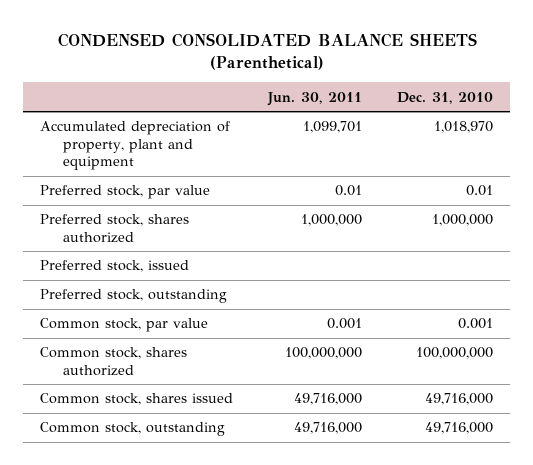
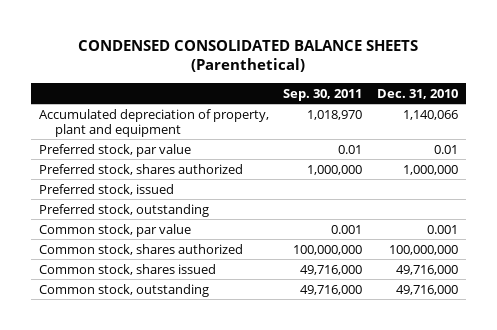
[267,91,363,106] Jun. 30, 2011 -> none
none -> [283,88,363,101] Sep. 30, 2011
[433,121,493,134] 1,018,970 -> [403,109,459,120] 1,140,066

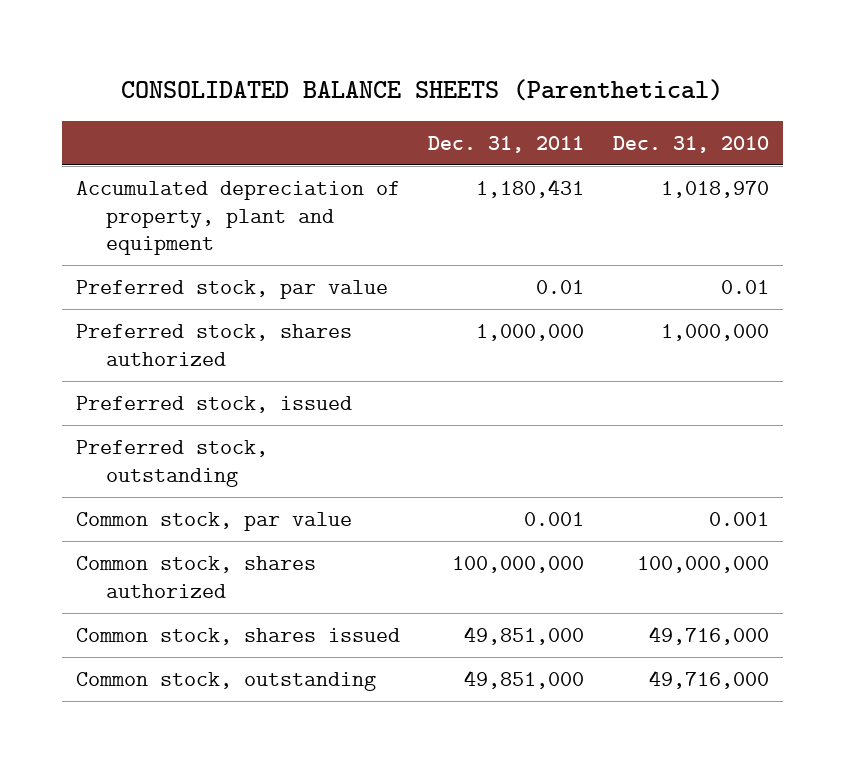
[78,39,419,73] CONDENSED CONSOLIDATED BALANCE SHEETS (Parenthetical) -> [121,78,724,101] CONSOLIDATED BALANCE SHEETS (Parenthetical)
[283,88,363,101] Sep. 30, 2011 -> none
none -> [428,135,585,153] Dec. 31, 2011
[403,109,459,120] 1,140,066 -> [660,181,769,199] 1,018,970

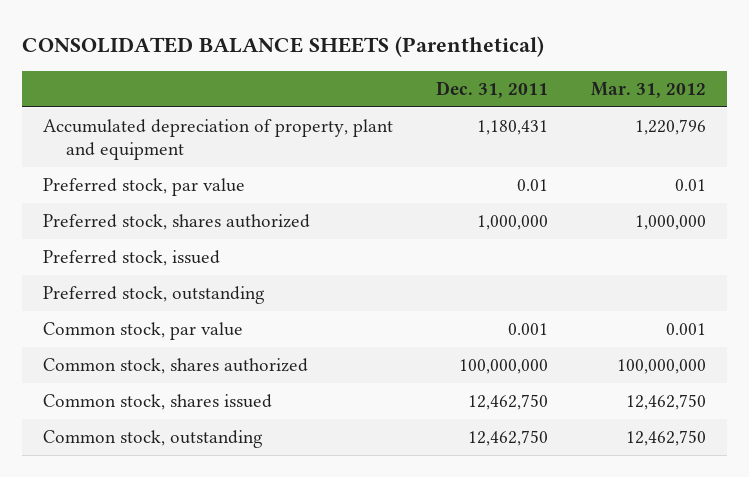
[612,135,769,153] Dec. 31, 2010 -> none
none -> [590,81,706,98] Mar. 31, 2012
[464,626,585,646] 49,851,000 -> [468,394,549,411] 12,462,750
[464,670,585,690] 49,851,000 -> [468,430,549,447] 12,462,750

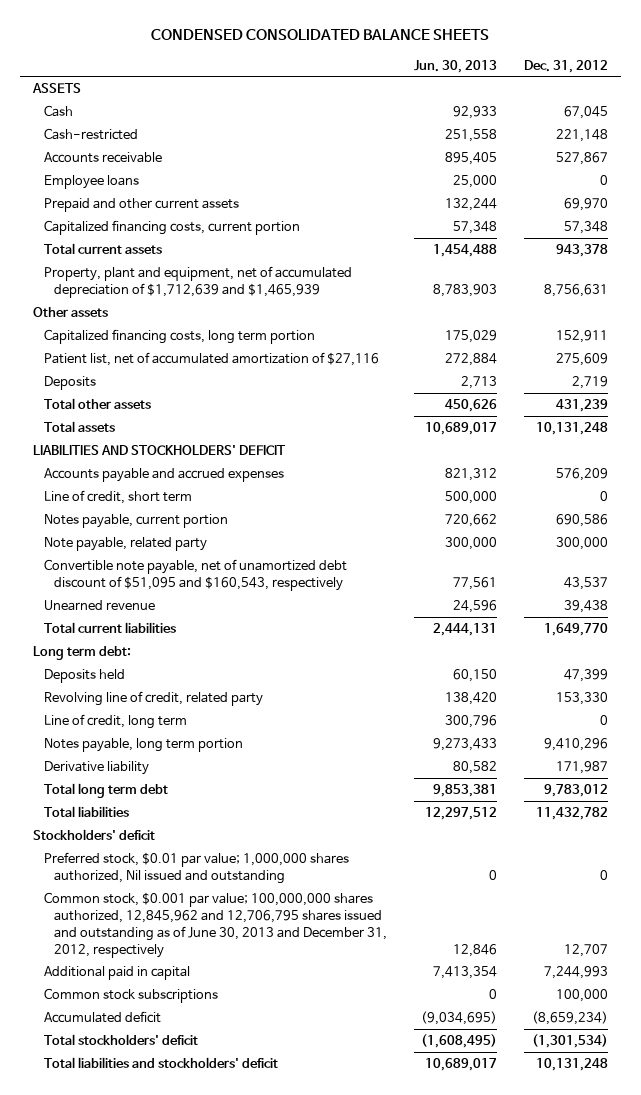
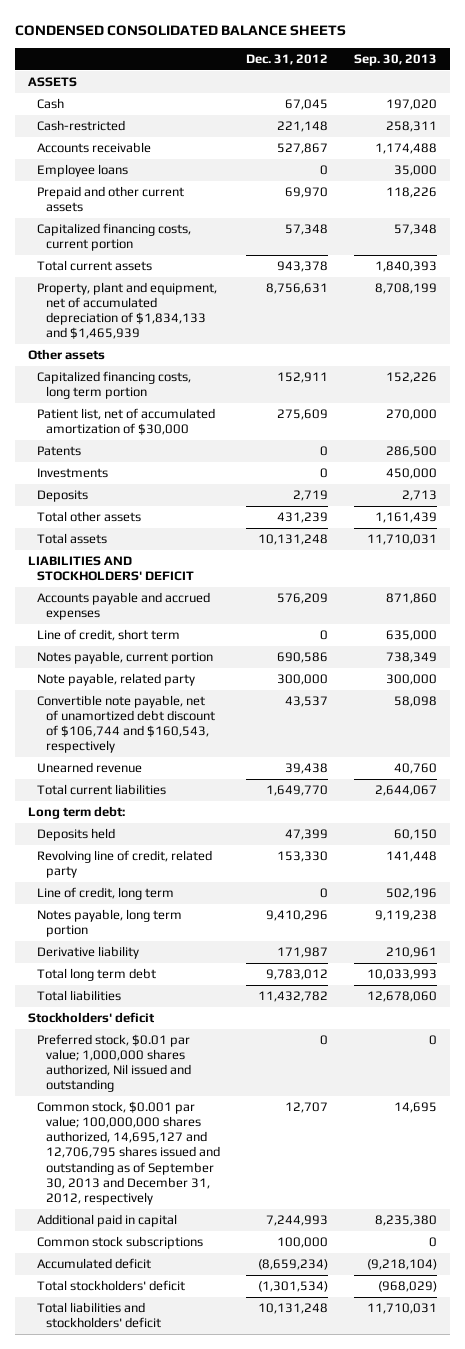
[414,59,498,73] Jun. 30, 2013 -> none
none -> [353,54,437,67] Sep. 30, 2013
[43,266,352,299] Property, plant and equipment, net of accumulated depreciation of $1,712,639 and $1,465,939 -> [37,282,218,340] Property, plant and equipment, net of accumulated depreciation of $1,834,133 and $1,465,939
[43,352,379,367] Patient list, net of accumulated amortization of $27,116 -> [37,408,216,436] Patient list, net of accumulated amortization of $30,000
none -> [37,446,82,457] Patents
none -> [37,468,109,479] Investments
[43,559,347,592] Convertible note payable, net of unamortized debt discount of $51,095 and $160,543, respectively -> [37,695,216,754] Convertible note payable, net of unamortized debt discount of $106,744 and $160,543, respectively
[43,892,388,958] Common stock, $0.001 par value; 100,000,000 shares authorized, 12,845,962 and 12,706,795 shares issued and outstanding as of June 30, 2013 and December 31, 2012, respectively -> [37,1101,221,1205] Common stock, $0.001 par value; 100,000,000 shares authorized, 14,695,127 and 12,706,795 shares issued and outstanding as of September 30, 2013 and December 31, 2012, respectively

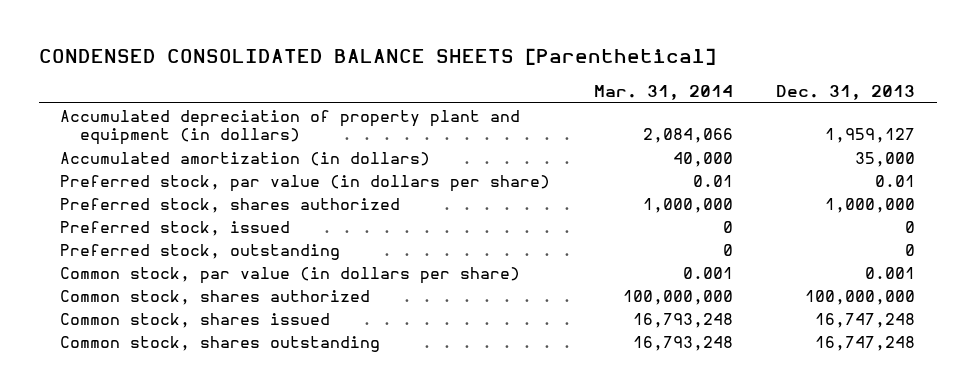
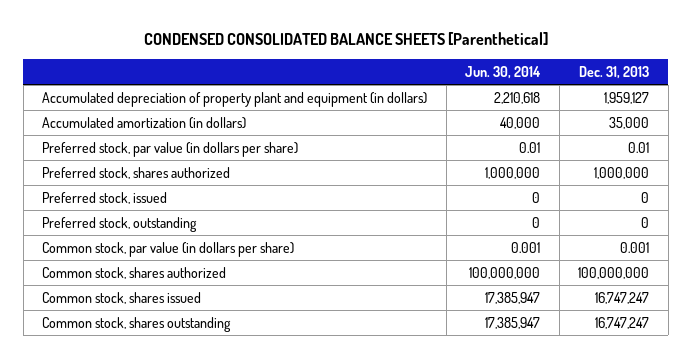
[593,84,733,100] Mar. 31, 2014 -> none
none -> [465,65,542,79] Jun. 30, 2014
[815,312,916,328] 16,747,248 -> [595,291,650,304] 16,747,247
[815,335,916,351] 16,747,248 -> [595,316,650,329] 16,747,247

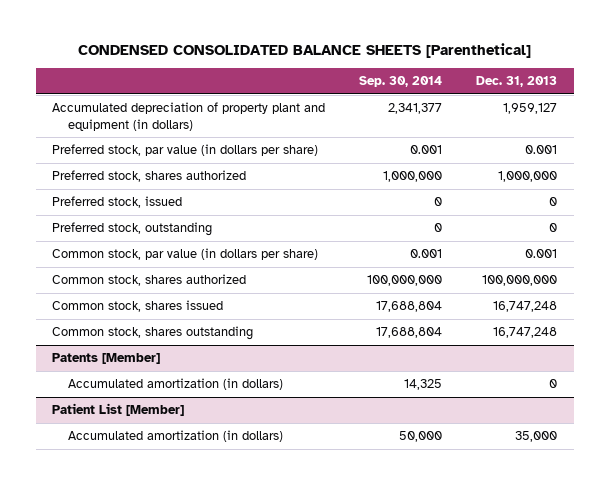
[465,65,542,79] Jun. 30, 2014 -> none
none -> [359,76,443,88] Sep. 30, 2014
[42,116,247,129] Accumulated amortization (in dollars) -> none
[628,141,650,153] 0.01 -> [525,145,558,155] 0.001
[595,291,650,304] 16,747,247 -> [493,301,558,313] 16,747,248
[595,316,650,329] 16,747,247 -> [493,327,558,339] 16,747,248
none -> [52,353,161,365] Patents [Member]
none -> [67,378,283,391] Accumulated amortization (in dollars)
none -> [52,403,185,417] Patient List [Member]
none -> [67,430,283,443] Accumulated amortization (in dollars)

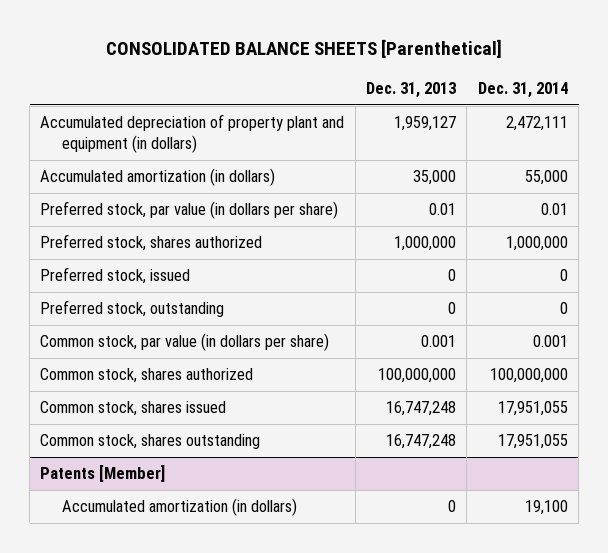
[77,43,531,59] CONDENSED CONSOLIDATED BALANCE SHEETS [Parenthetical] -> [106,39,503,59] CONSOLIDATED BALANCE SHEETS [Parenthetical]
[359,76,443,88] Sep. 30, 2014 -> none
none -> [477,82,568,99] Dec. 31, 2014
none -> [40,168,276,187] Accumulated amortization (in dollars)
[525,145,558,155] 0.001 -> [429,203,457,216] 0.01
[52,403,185,417] Patient List [Member] -> none
[67,430,283,443] Accumulated amortization (in dollars) -> none

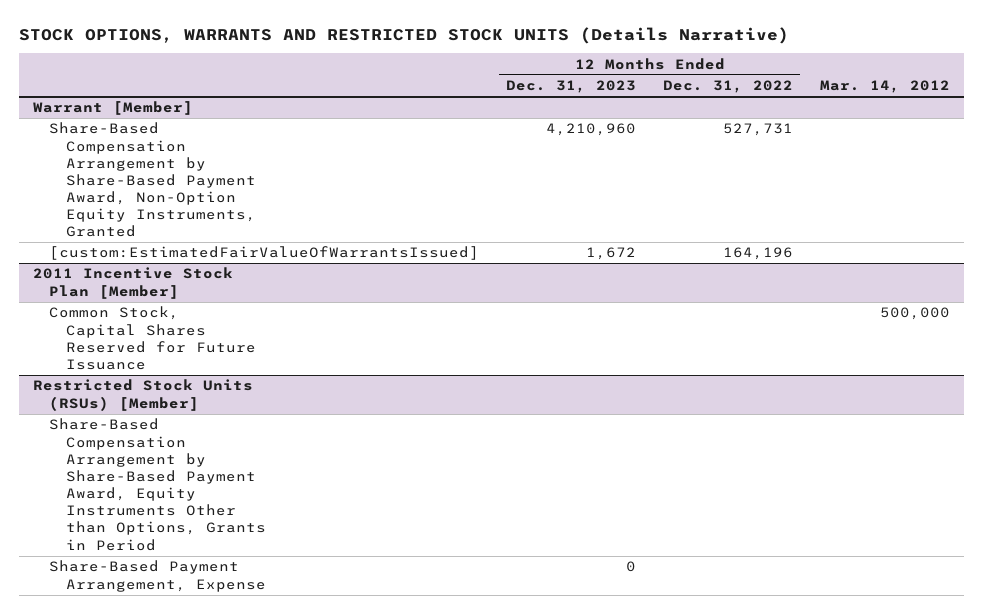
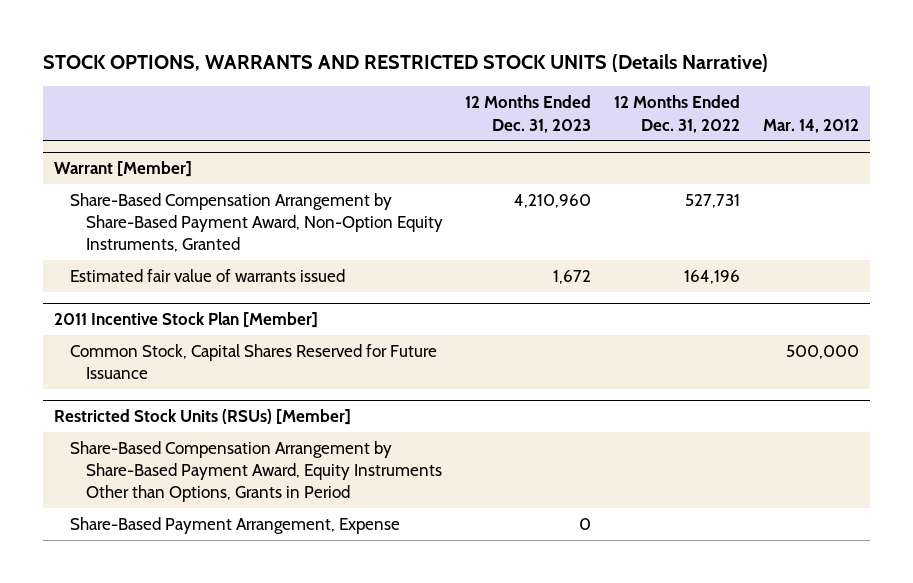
[49,246,480,261] [custom:EstimatedFairValueOfWarrantsIssued] -> [69,268,345,282] Estimated fair value of warrants issued

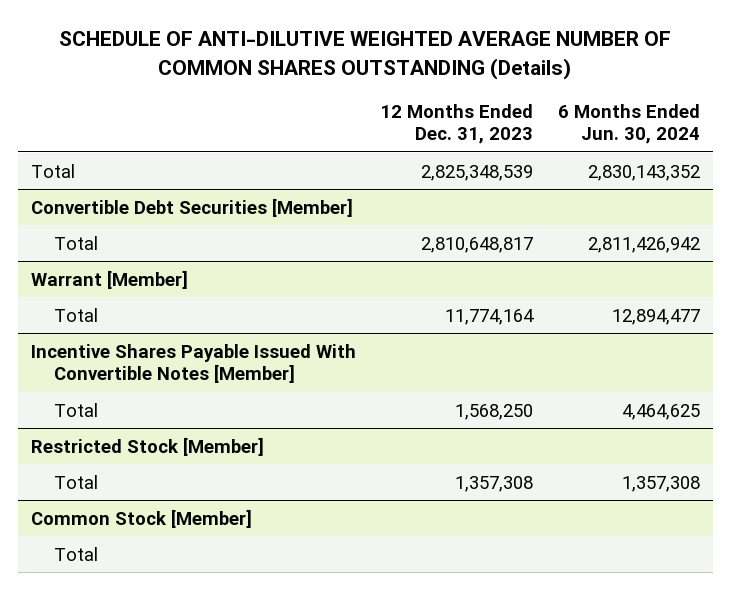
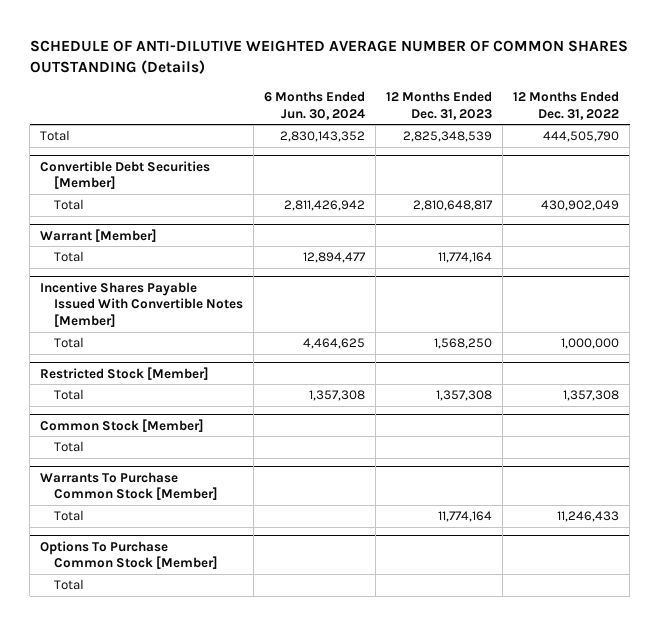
none -> [513,90,620,120] 12 Months Ended Dec. 31, 2022
none -> [40,471,219,501] Warrants To Purchase Common Stock [Member]
none -> [54,510,85,522] Total
none -> [40,540,219,570] Options To Purchase Common Stock [Member]
none -> [54,579,85,591] Total

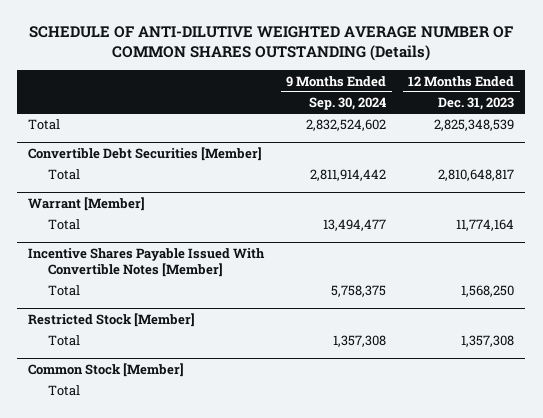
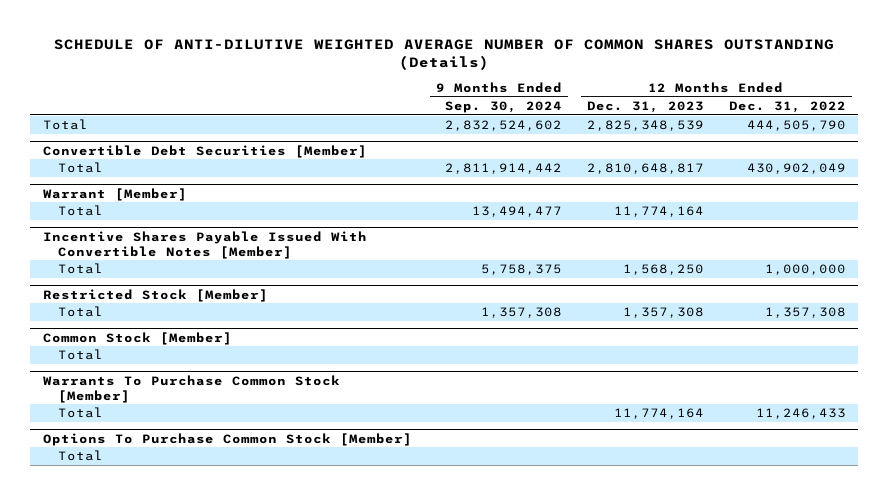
none -> [728,100,846,113] Dec. 31, 2022
none -> [42,374,340,403] Warrants To Purchase Common Stock [Member]
none -> [57,407,103,419] Total
none -> [42,432,412,446] Options To Purchase Common Stock [Member]
none -> [57,450,103,462] Total

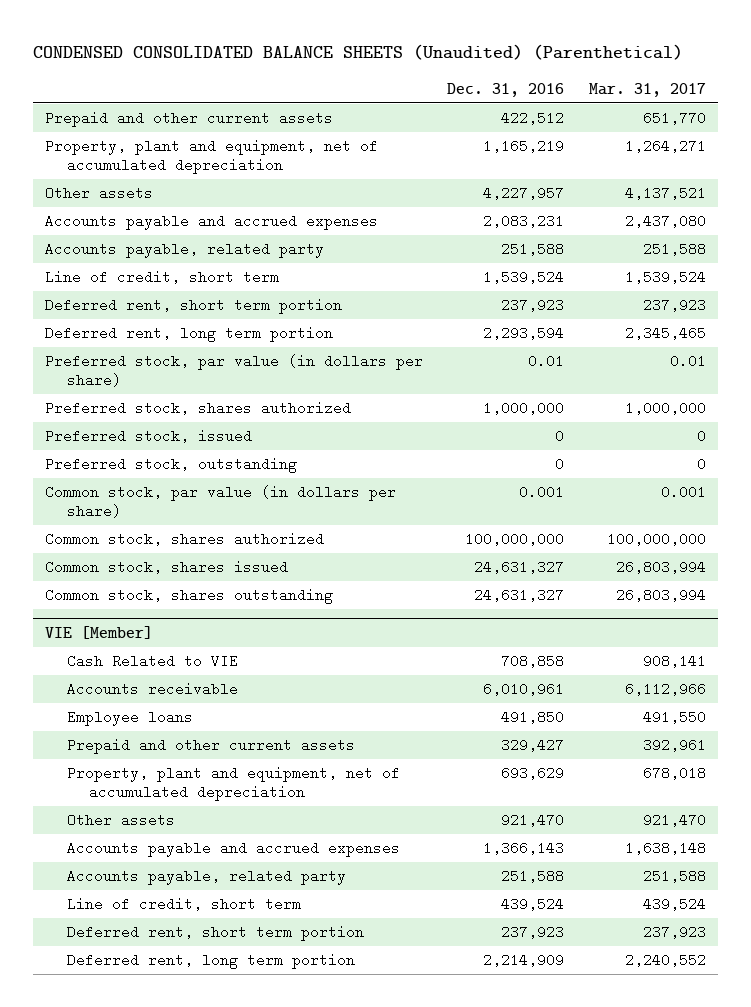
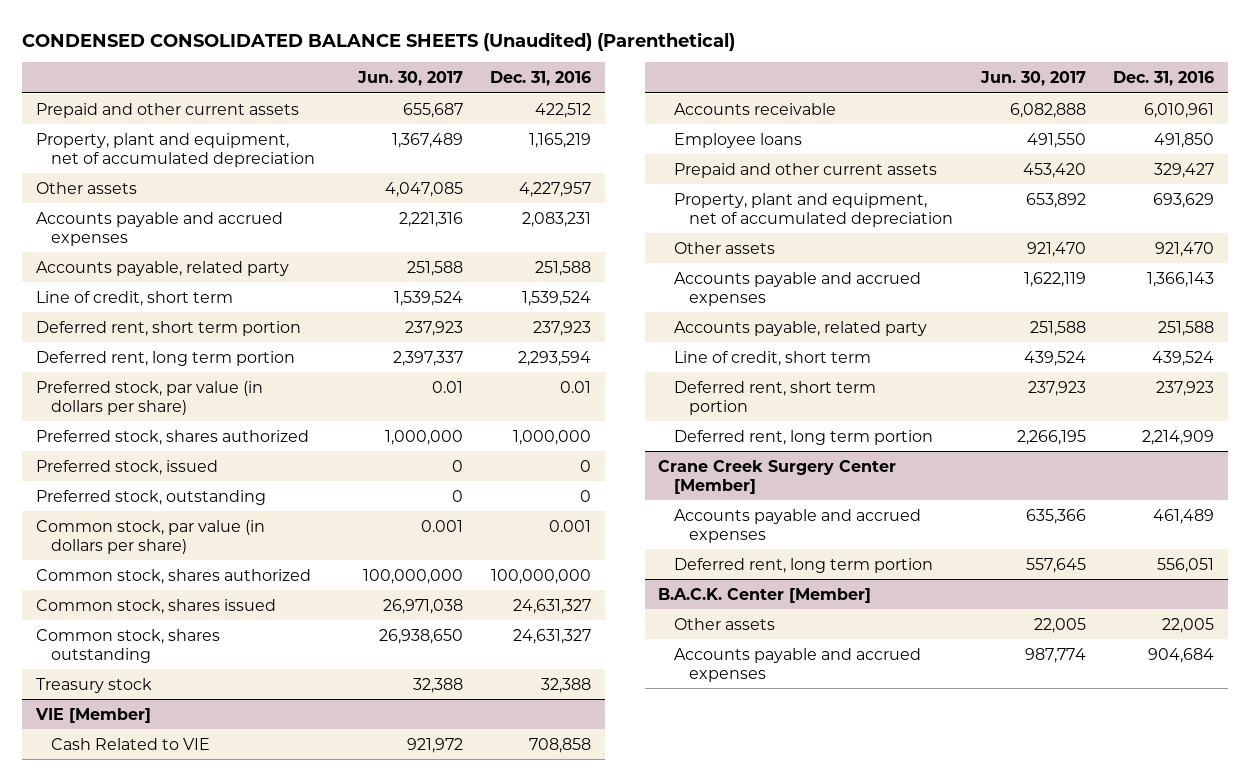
[588,82,706,97] Mar. 31, 2017 -> none
none -> [357,70,464,86] Jun. 30, 2017
none -> [35,677,152,693] Treasury stock
none -> [658,459,897,494] Crane Creek Surgery Center [Member]
none -> [673,508,921,543] Accounts payable and accrued expenses
none -> [673,557,933,573] Deferred rent, long term portion
none -> [658,587,872,603] B.A.C.K. Center [Member]
none -> [673,617,775,630] Other assets
none -> [673,647,921,682] Accounts payable and accrued expenses

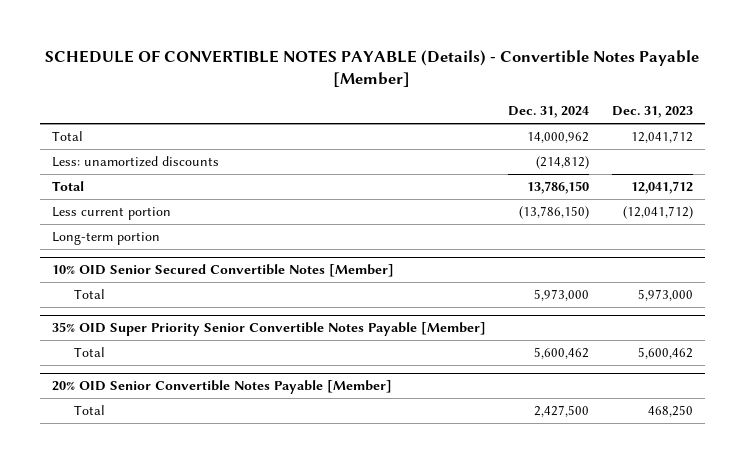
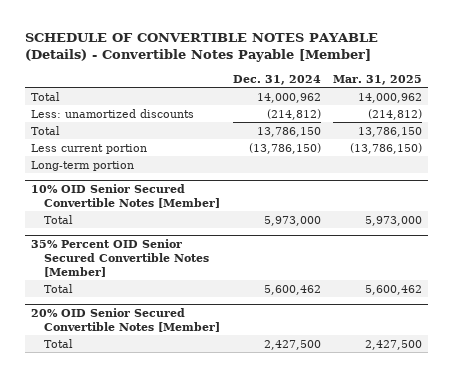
[612,106,694,119] Dec. 31, 2023 -> none
none -> [332,74,422,85] Mar. 31, 2025
[51,322,486,337] 35% OID Super Priority Senior Convertible Notes Payable [Member] -> [30,238,210,277] 35% Percent OID Senior Secured Convertible Notes [Member]
[51,380,392,395] 20% OID Senior Convertible Notes Payable [Member] -> [30,307,221,332] 20% OID Senior Secured Convertible Notes [Member]

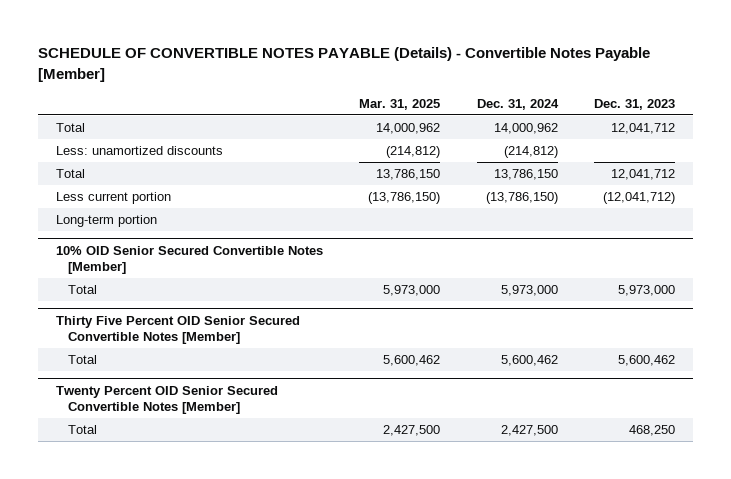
none -> [593,98,675,110] Dec. 31, 2023
[30,238,210,277] 35% Percent OID Senior Secured Convertible Notes [Member] -> [56,315,301,344] Thirty Five Percent OID Senior Secured Convertible Notes [Member]
[30,307,221,332] 20% OID Senior Secured Convertible Notes [Member] -> [56,385,279,414] Twenty Percent OID Senior Secured Convertible Notes [Member]

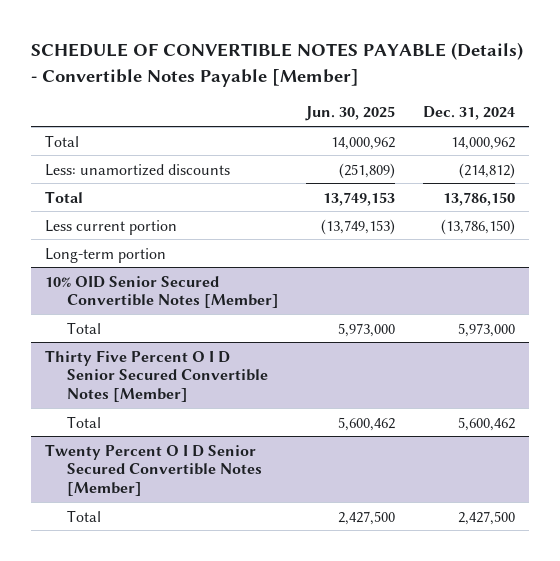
[359,98,441,110] Mar. 31, 2025 -> none
[593,98,675,110] Dec. 31, 2023 -> none
none -> [305,106,396,122] Jun. 30, 2025
[56,315,301,344] Thirty Five Percent OID Senior Secured Convertible Notes [Member] -> [45,349,268,403] Thirty Five Percent O I D Senior Secured Convertible Notes [Member]
[56,385,279,414] Twenty Percent OID Senior Secured Convertible Notes [Member] -> [45,443,262,497] Twenty Percent O I D Senior Secured Convertible Notes [Member]

